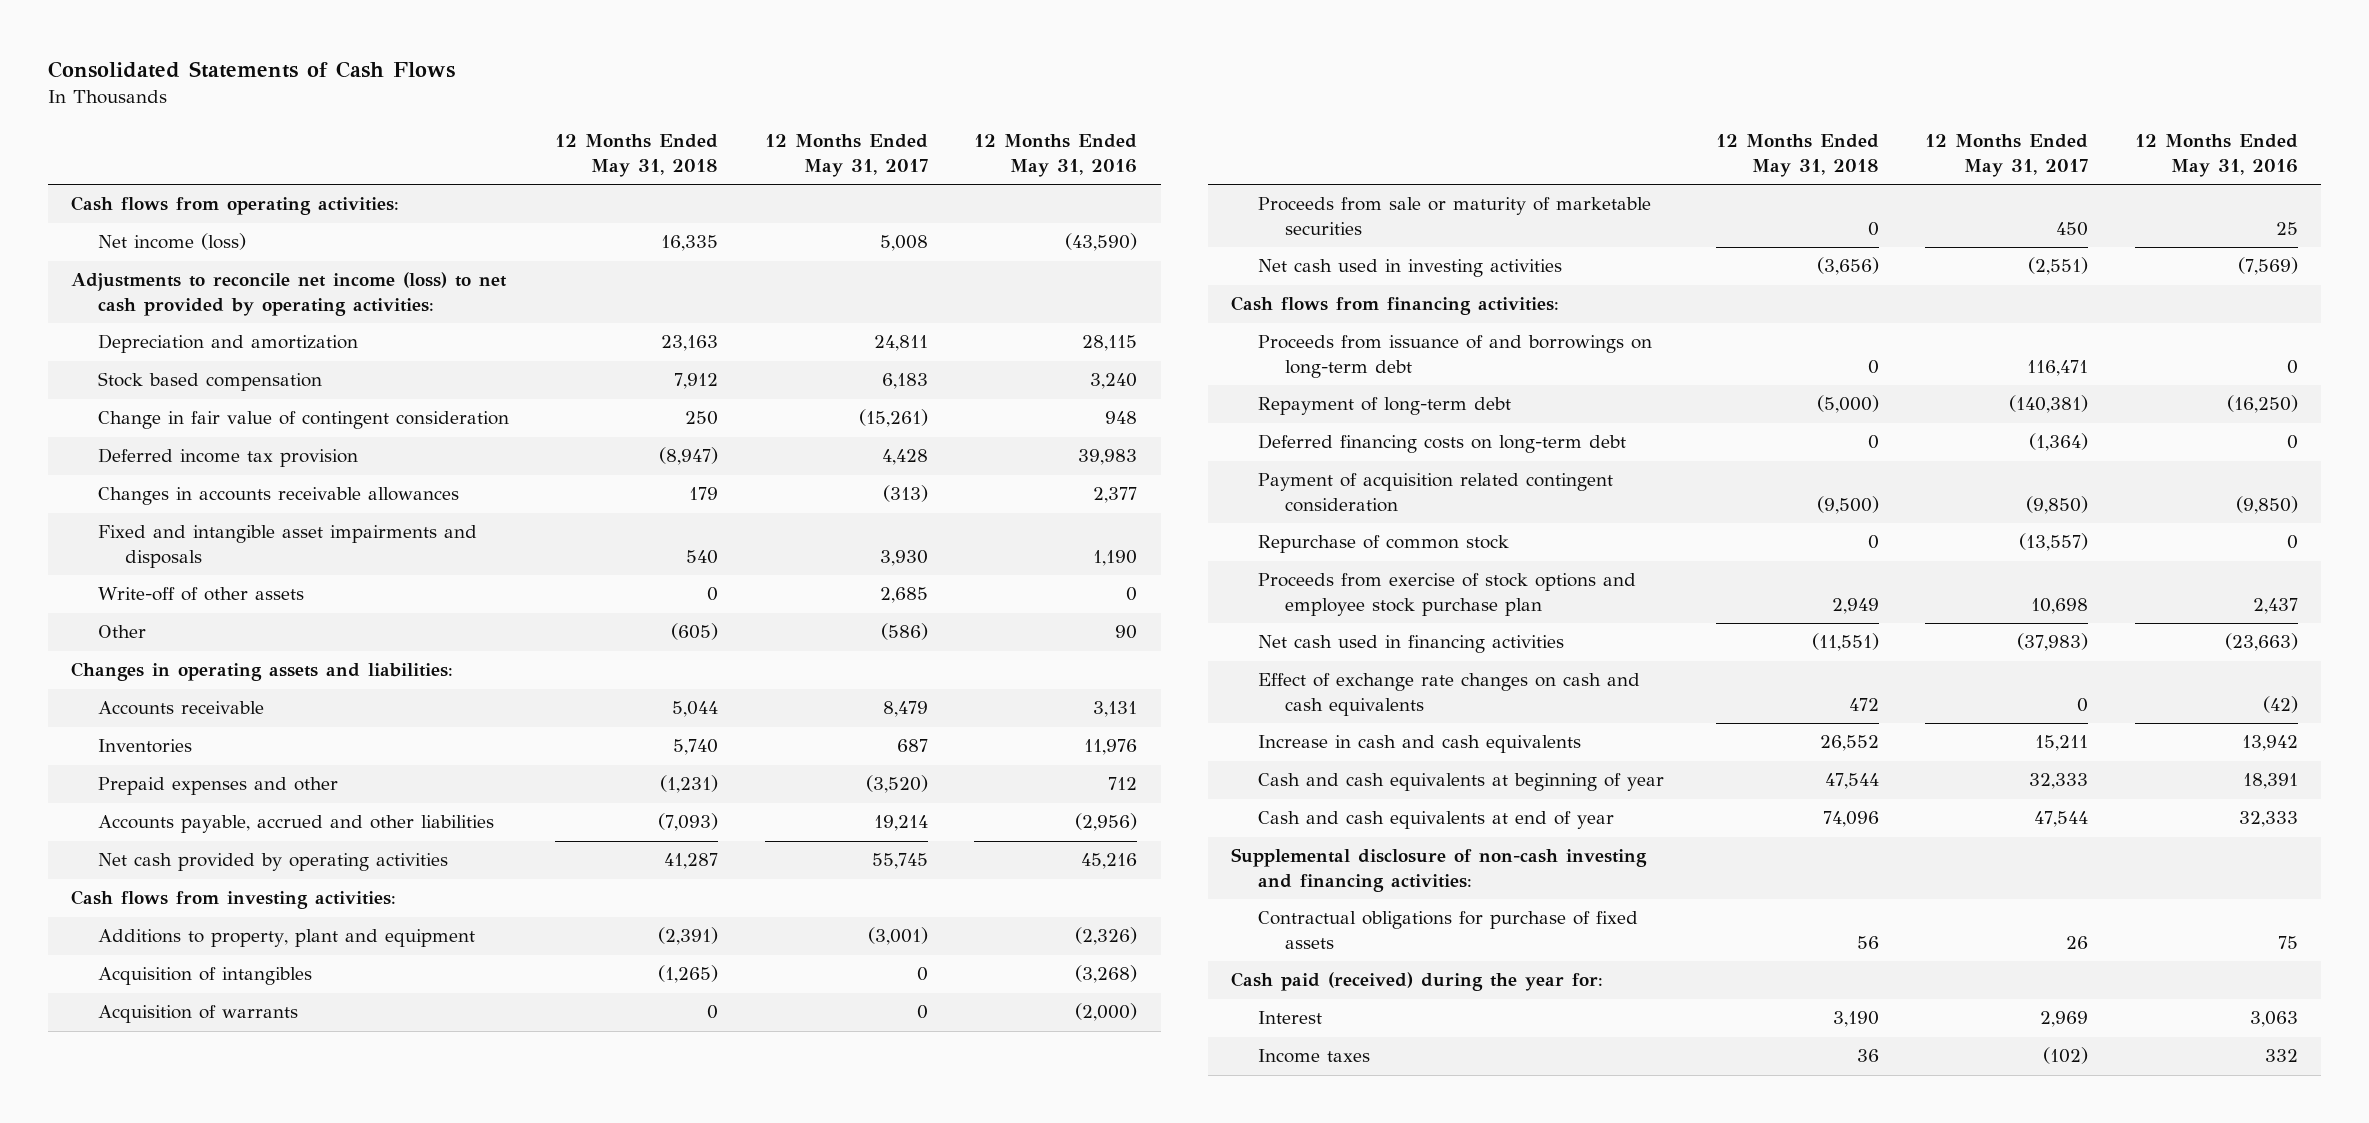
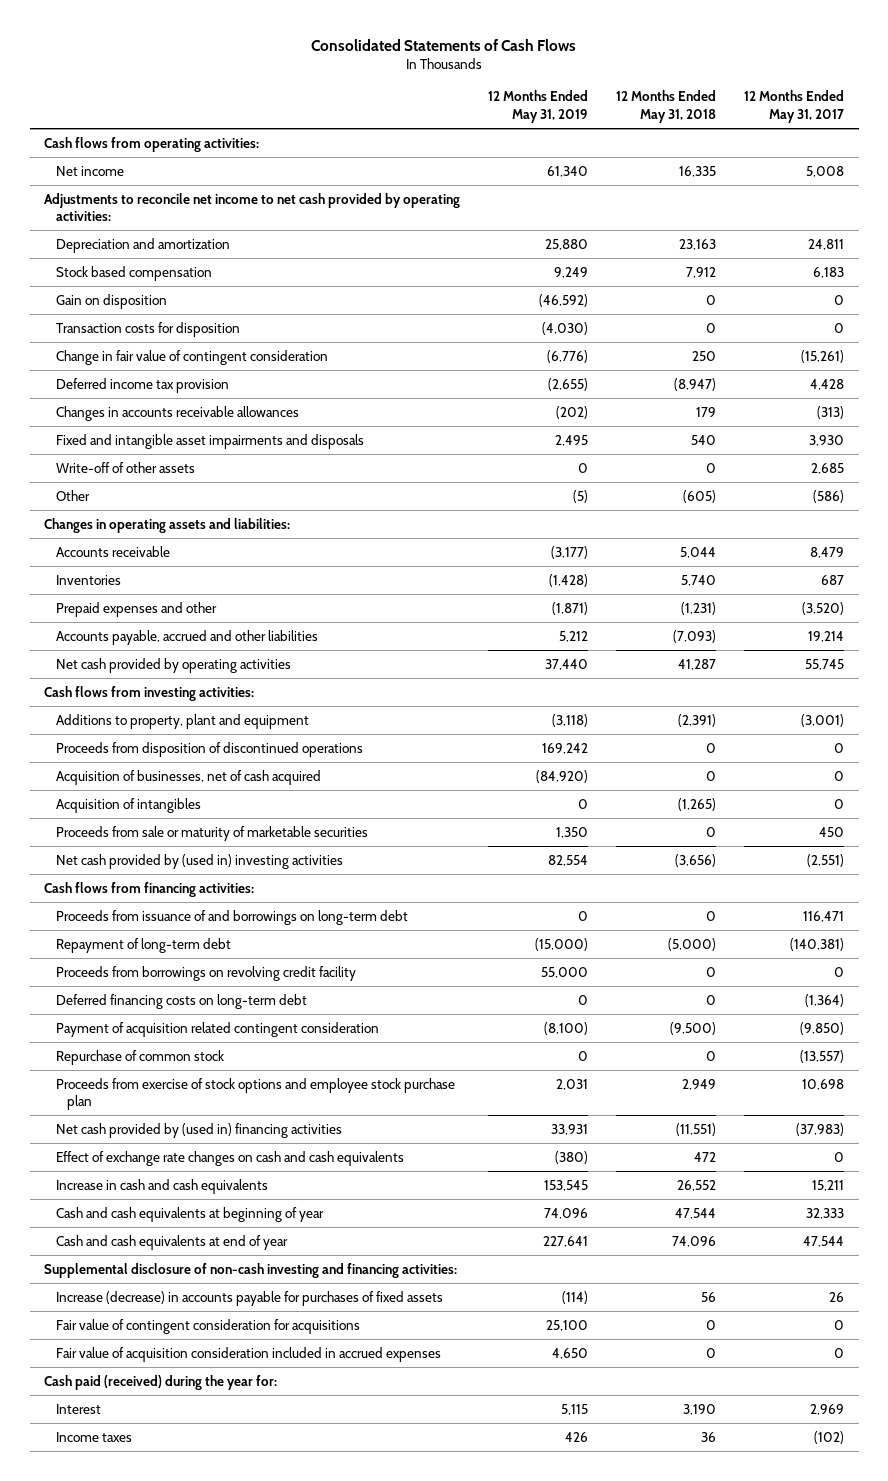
[974,134,1138,178] 12 Months Ended May 31, 2016 -> none
none -> [488,90,589,124] 12 Months Ended May 31, 2019
[97,233,246,251] Net income (loss) -> [55,165,124,176] Net income
[71,272,508,317] Adjustments to reconcile net income (loss) to net cash provided by operating activities: -> [43,192,460,222] Adjustments to reconcile net income to net cash provided by operating activities:
none -> [55,293,167,309] Gain on disposition
none -> [55,321,240,337] Transaction costs for disposition
none -> [55,741,363,757] Proceeds from disposition of discontinued operations
none -> [55,769,321,785] Acquisition of businesses, net of cash acquired
[97,1005,298,1024] Acquisition of warrants -> none
[1258,259,1563,278] Net cash used in investing activities -> [55,853,343,869] Net cash provided by (used in) investing activities
none -> [55,965,356,981] Proceeds from borrowings on revolving credit facility
[1258,635,1565,654] Net cash used in financing activities -> [55,1122,342,1138] Net cash provided by (used in) financing activities
[1258,911,1639,950] Contractual obligations for purchase of fixed assets -> [55,1290,443,1306] Increase (decrease) in accounts payable for purchases of fixed assets
none -> [55,1318,360,1334] Fair value of contingent consideration for acquisitions
none -> [55,1346,441,1362] Fair value of acquisition consideration included in accrued expenses

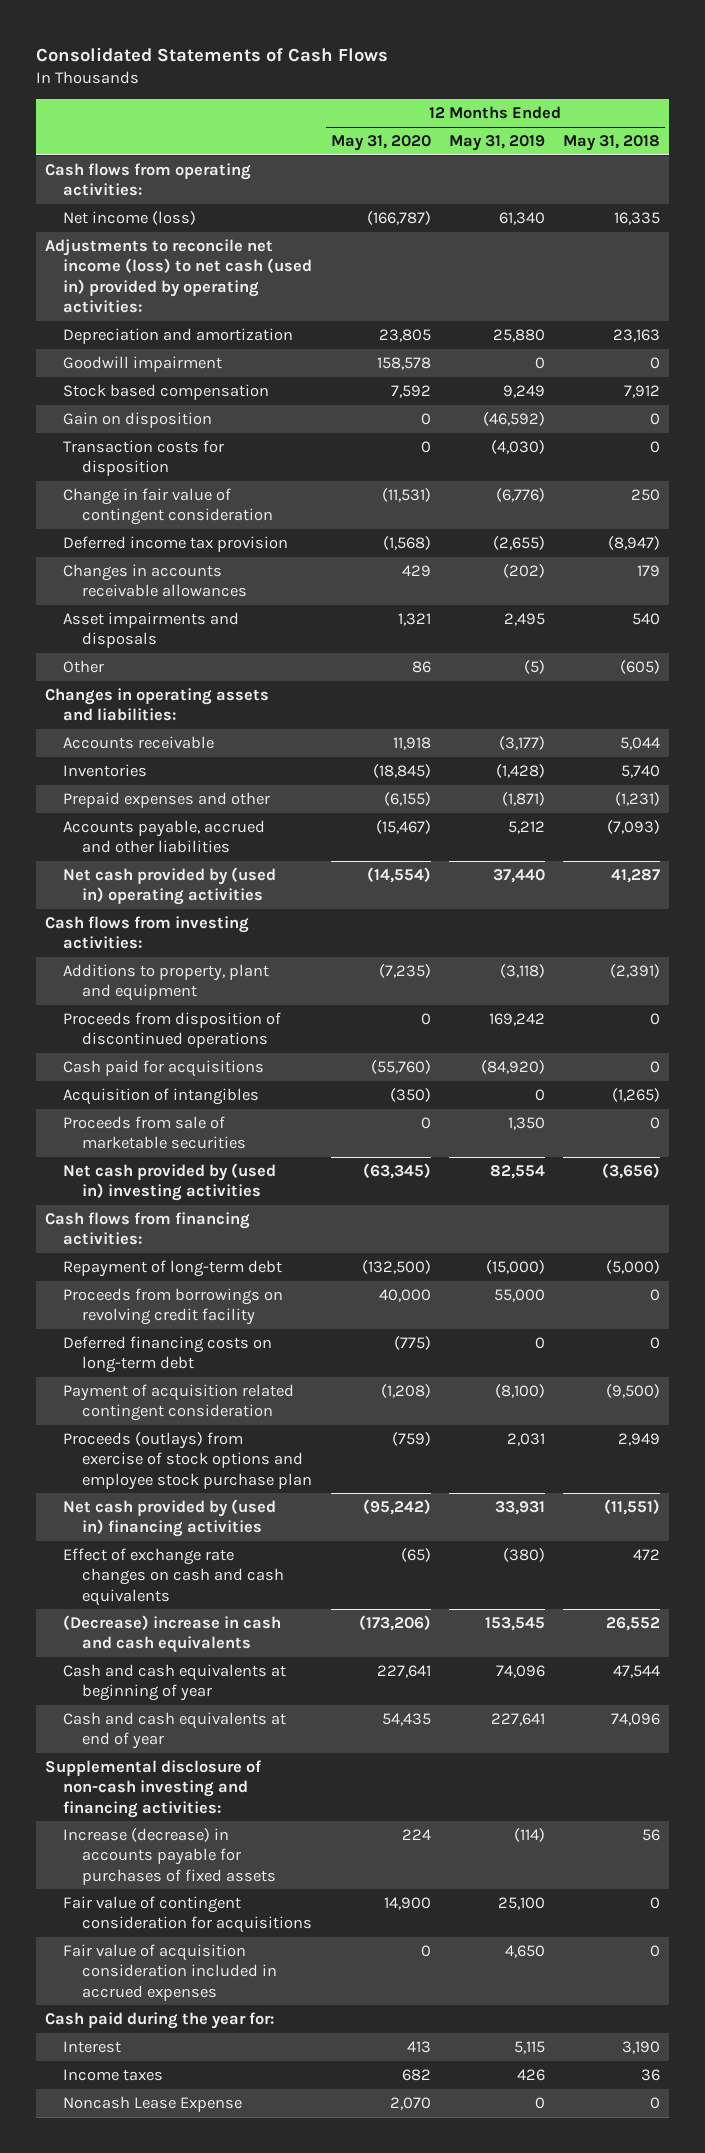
[744,90,845,124] 12 Months Ended May 31, 2017 -> none
none -> [330,135,431,152] May 31, 2020
[55,165,124,176] Net income -> [63,210,197,225] Net income (loss)
[43,192,460,222] Adjustments to reconcile net income to net cash provided by operating activities: -> [45,238,313,314] Adjustments to reconcile net income (loss) to net cash (used in) provided by operating activities:
none -> [63,355,223,372] Goodwill impairment
[55,461,195,473] Write-off of other assets -> none
[55,433,364,449] Fixed and intangible asset impairments and disposals -> [63,611,240,649] Asset impairments and disposals
[55,657,291,673] Net cash provided by operating activities -> [63,866,277,906] Net cash provided by (used in) operating activities
[55,769,321,785] Acquisition of businesses, net of cash acquired -> [63,1059,265,1077] Cash paid for acquisitions
[55,825,368,841] Proceeds from sale or maturity of marketable securities -> [63,1115,246,1150] Proceeds from sale of marketable securities
[55,909,408,925] Proceeds from issuance of and borrowings on long-term debt -> none
[55,1049,224,1065] Repurchase of common stock -> none
[55,1077,455,1111] Proceeds from exercise of stock options and employee stock purchase plan -> [63,1431,312,1490] Proceeds (outlays) from exercise of stock options and employee stock purchase plan
[55,1178,268,1194] Increase in cash and cash equivalents -> [63,1614,282,1654] (Decrease) increase in cash and cash equivalents
[43,1374,277,1390] Cash paid (received) during the year for: -> [45,2011,275,2029] Cash paid during the year for:
none -> [63,2095,243,2112] Noncash Lease Expense

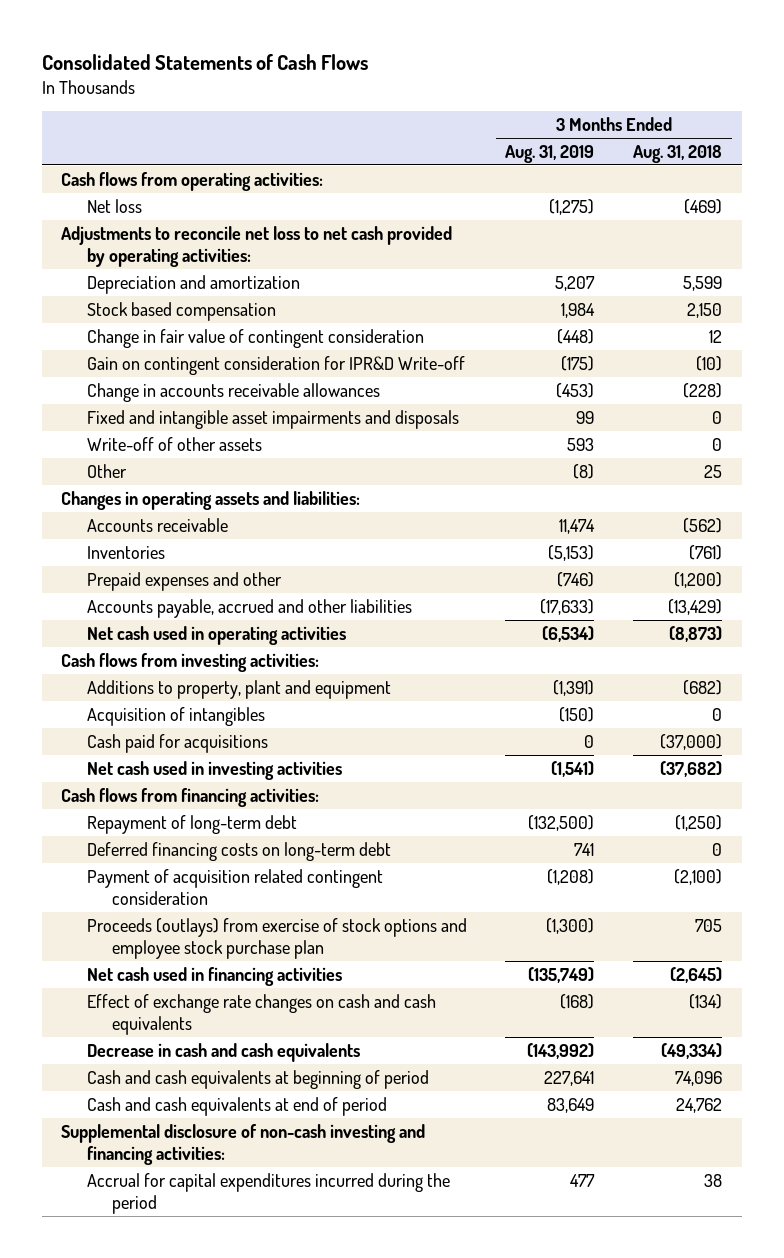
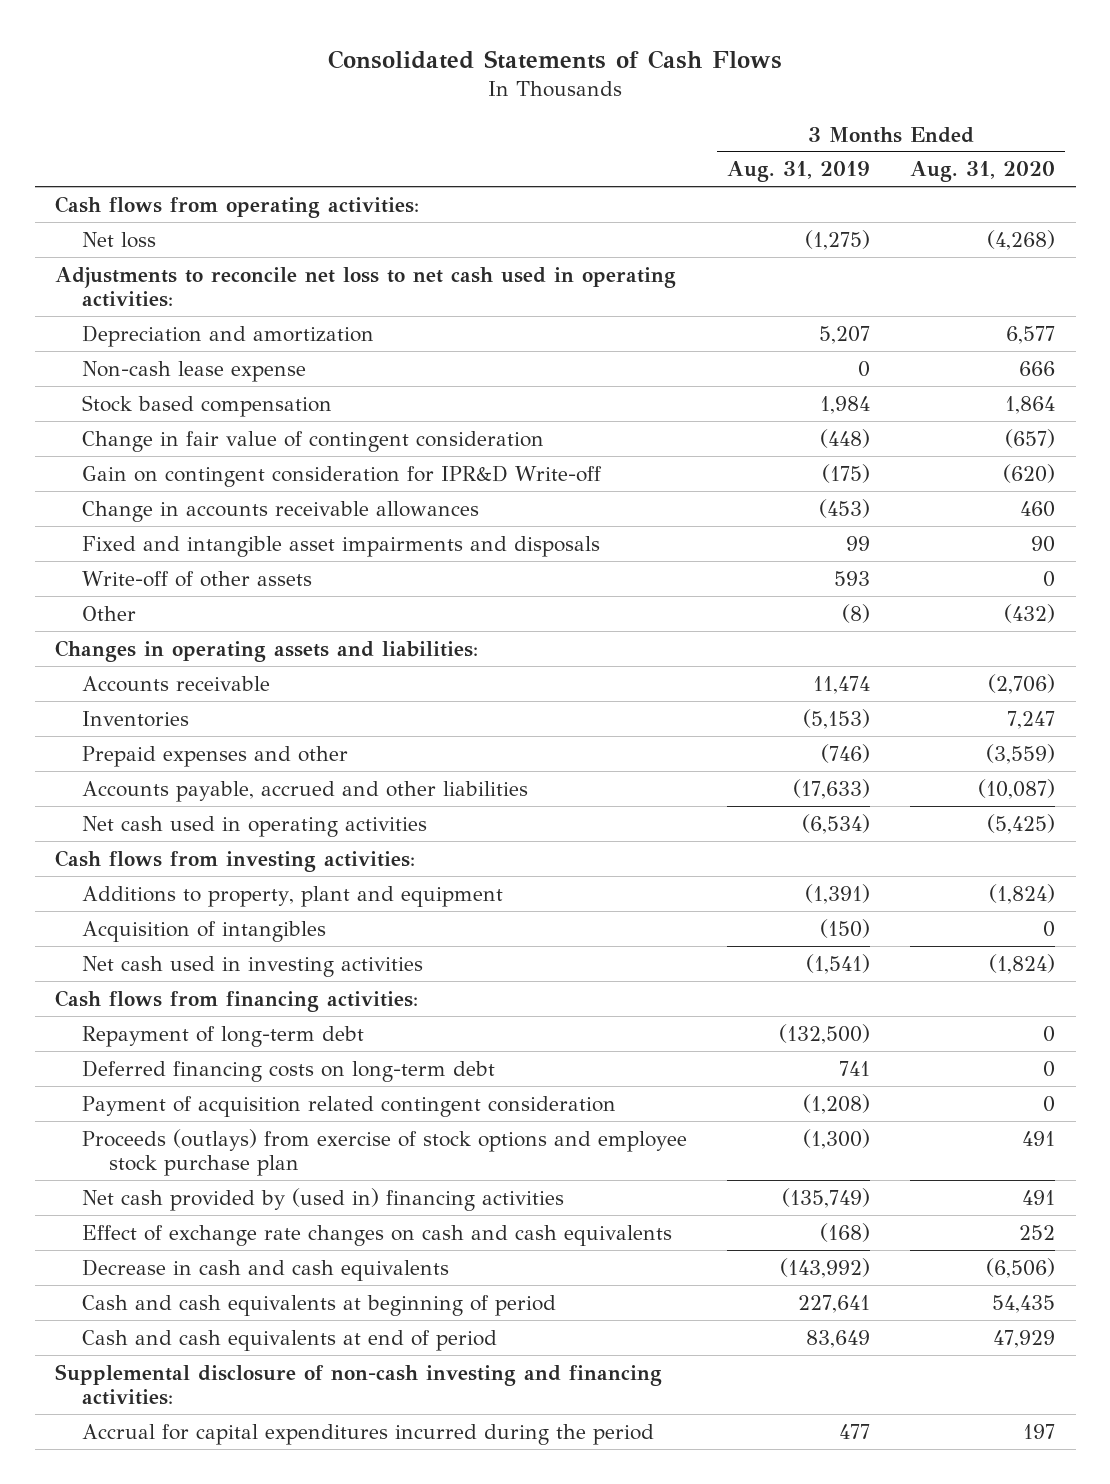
[633,144,723,163] Aug. 31, 2018 -> none
none -> [910,161,1056,183] Aug. 31, 2020
[61,225,453,267] Adjustments to reconcile net loss to net cash provided by operating activities: -> [54,266,676,308] Adjustments to reconcile net loss to net cash used in operating activities:
none -> [81,360,306,382] Non-cash lease expense
[86,733,268,753] Cash paid for acquisitions -> none
[86,966,342,986] Net cash used in financing activities -> [81,1187,564,1211] Net cash provided by (used in) financing activities

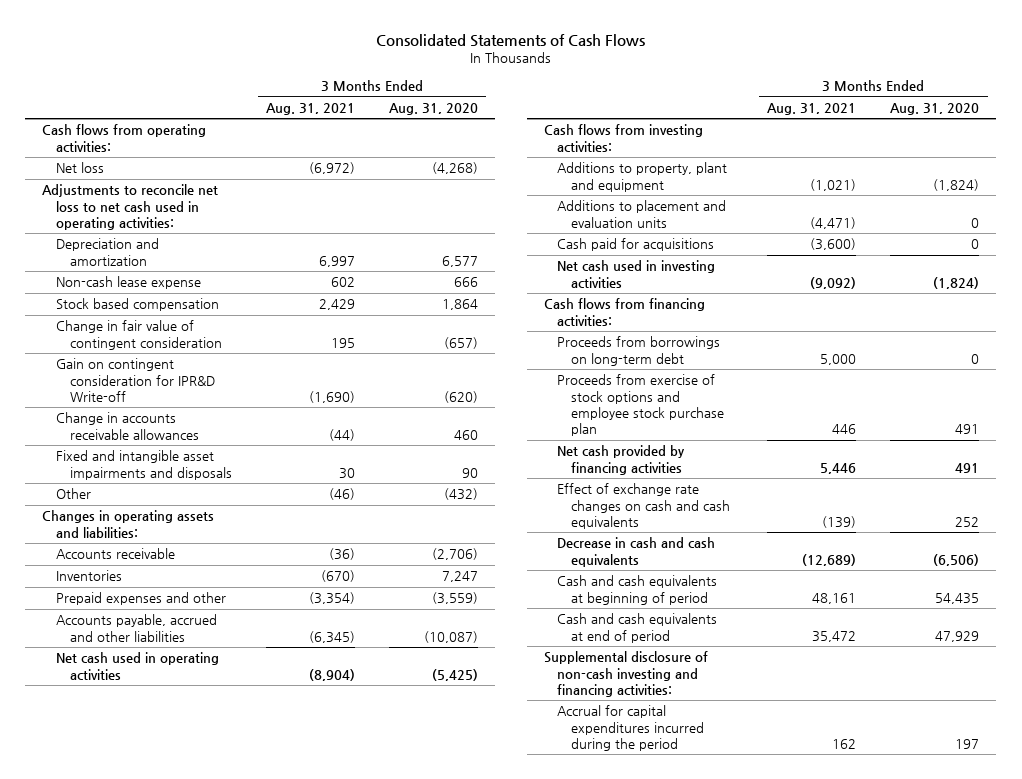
[727,161,871,183] Aug. 31, 2019 -> none
none -> [266,102,356,115] Aug. 31, 2021
[81,570,312,587] Write-off of other assets -> none
[81,920,326,942] Acquisition of intangibles -> none
none -> [557,200,727,228] Additions to placement and evaluation units
none -> [557,238,715,252] Cash paid for acquisitions
[81,1025,364,1047] Repayment of long-term debt -> none
[81,1059,495,1082] Deferred financing costs on long-term debt -> none
[81,1095,616,1117] Payment of acquisition related contingent consideration -> none
none -> [557,336,721,366] Proceeds from borrowings on long-term debt
[81,1128,687,1177] Proceeds (outlays) from exercise of stock options and employee stock purchase plan -> [557,374,725,437] Proceeds from exercise of stock options and employee stock purchase plan
[81,1187,564,1211] Net cash provided by (used in) financing activities -> [557,445,686,475] Net cash provided by financing activities

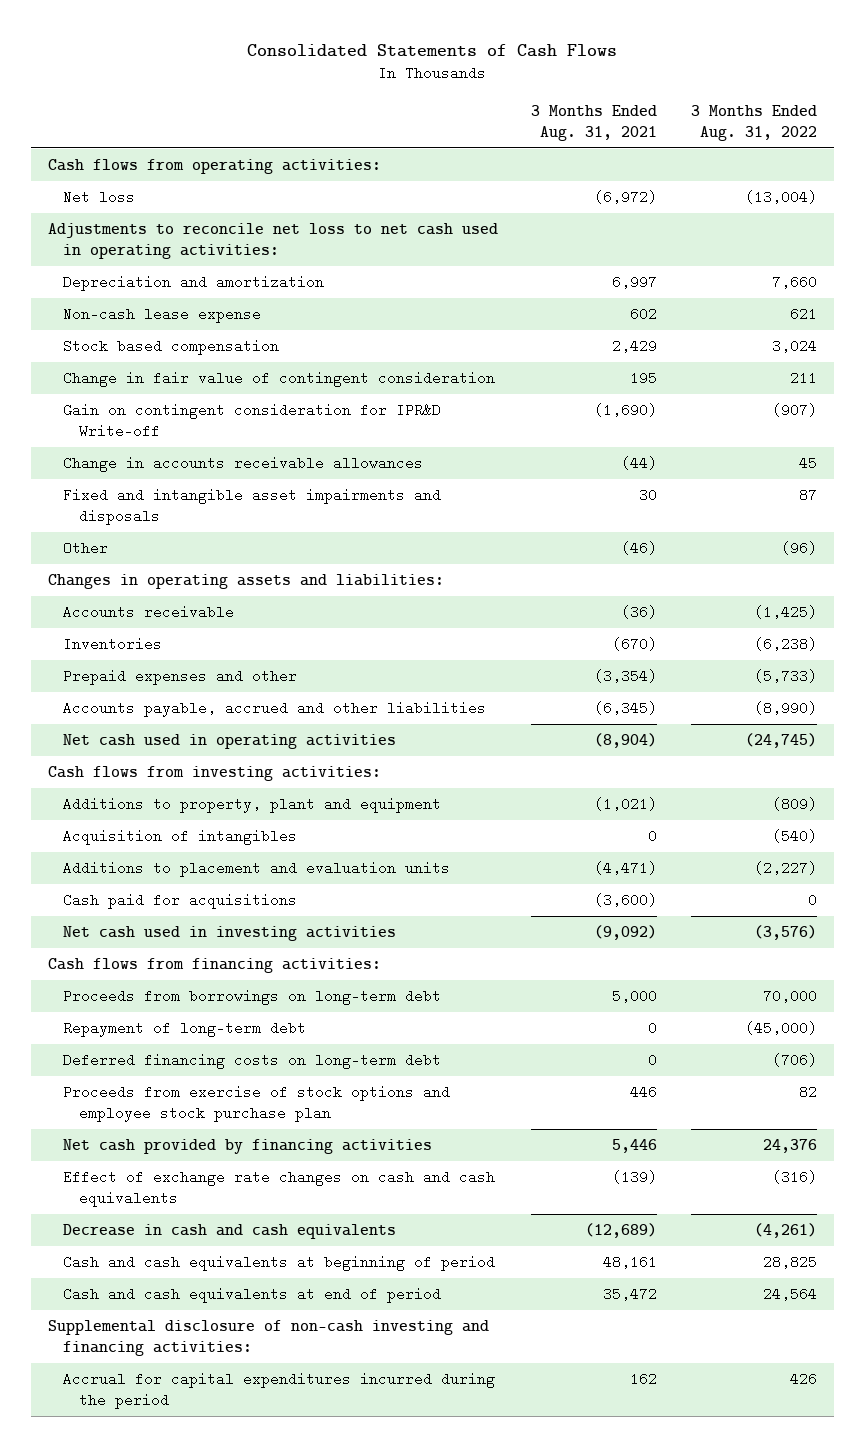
[388,102,478,115] Aug. 31, 2020 -> none
none -> [690,104,817,141] 3 Months Ended Aug. 31, 2022
none -> [63,829,298,846] Acquisition of intangibles
none -> [63,1021,307,1038] Repayment of long-term debt
none -> [63,1053,442,1070] Deferred financing costs on long-term debt

